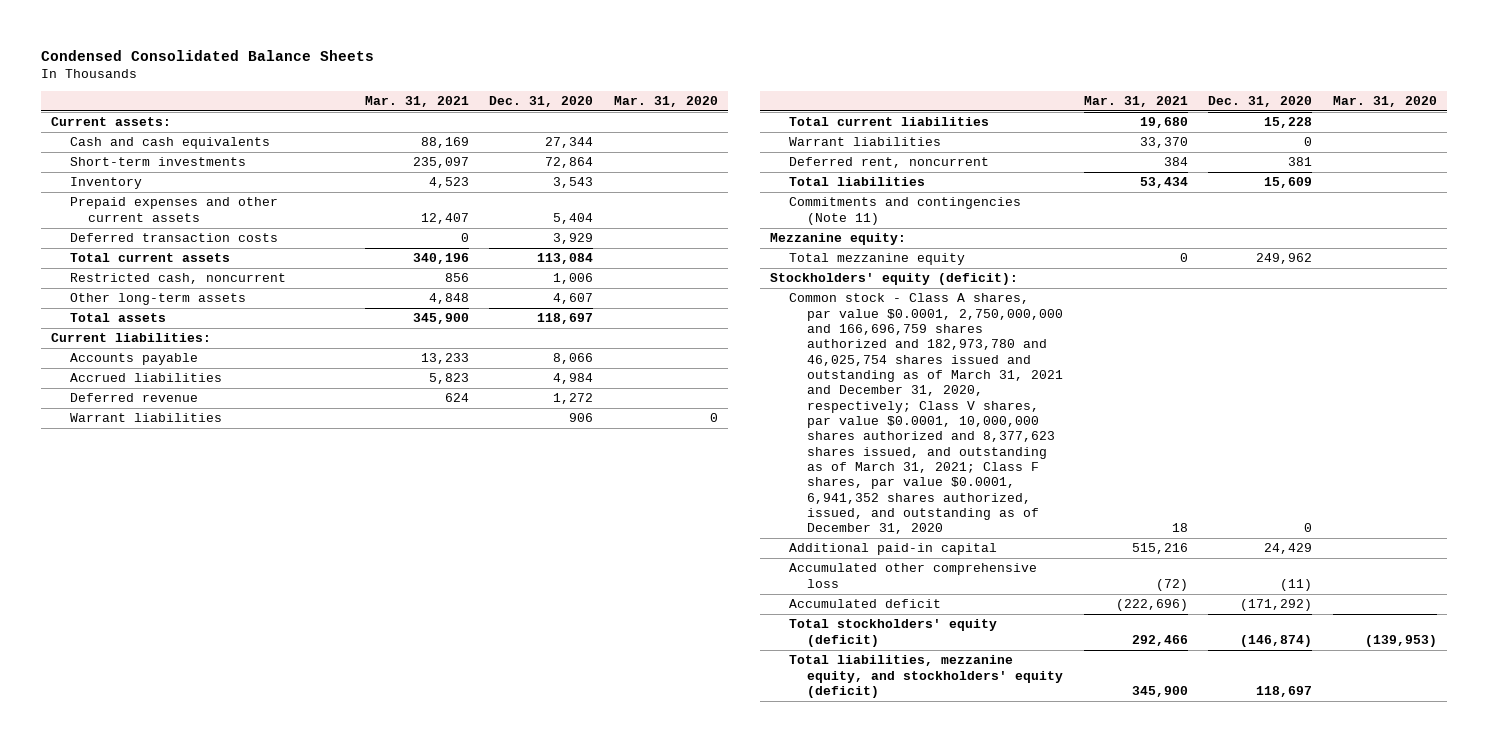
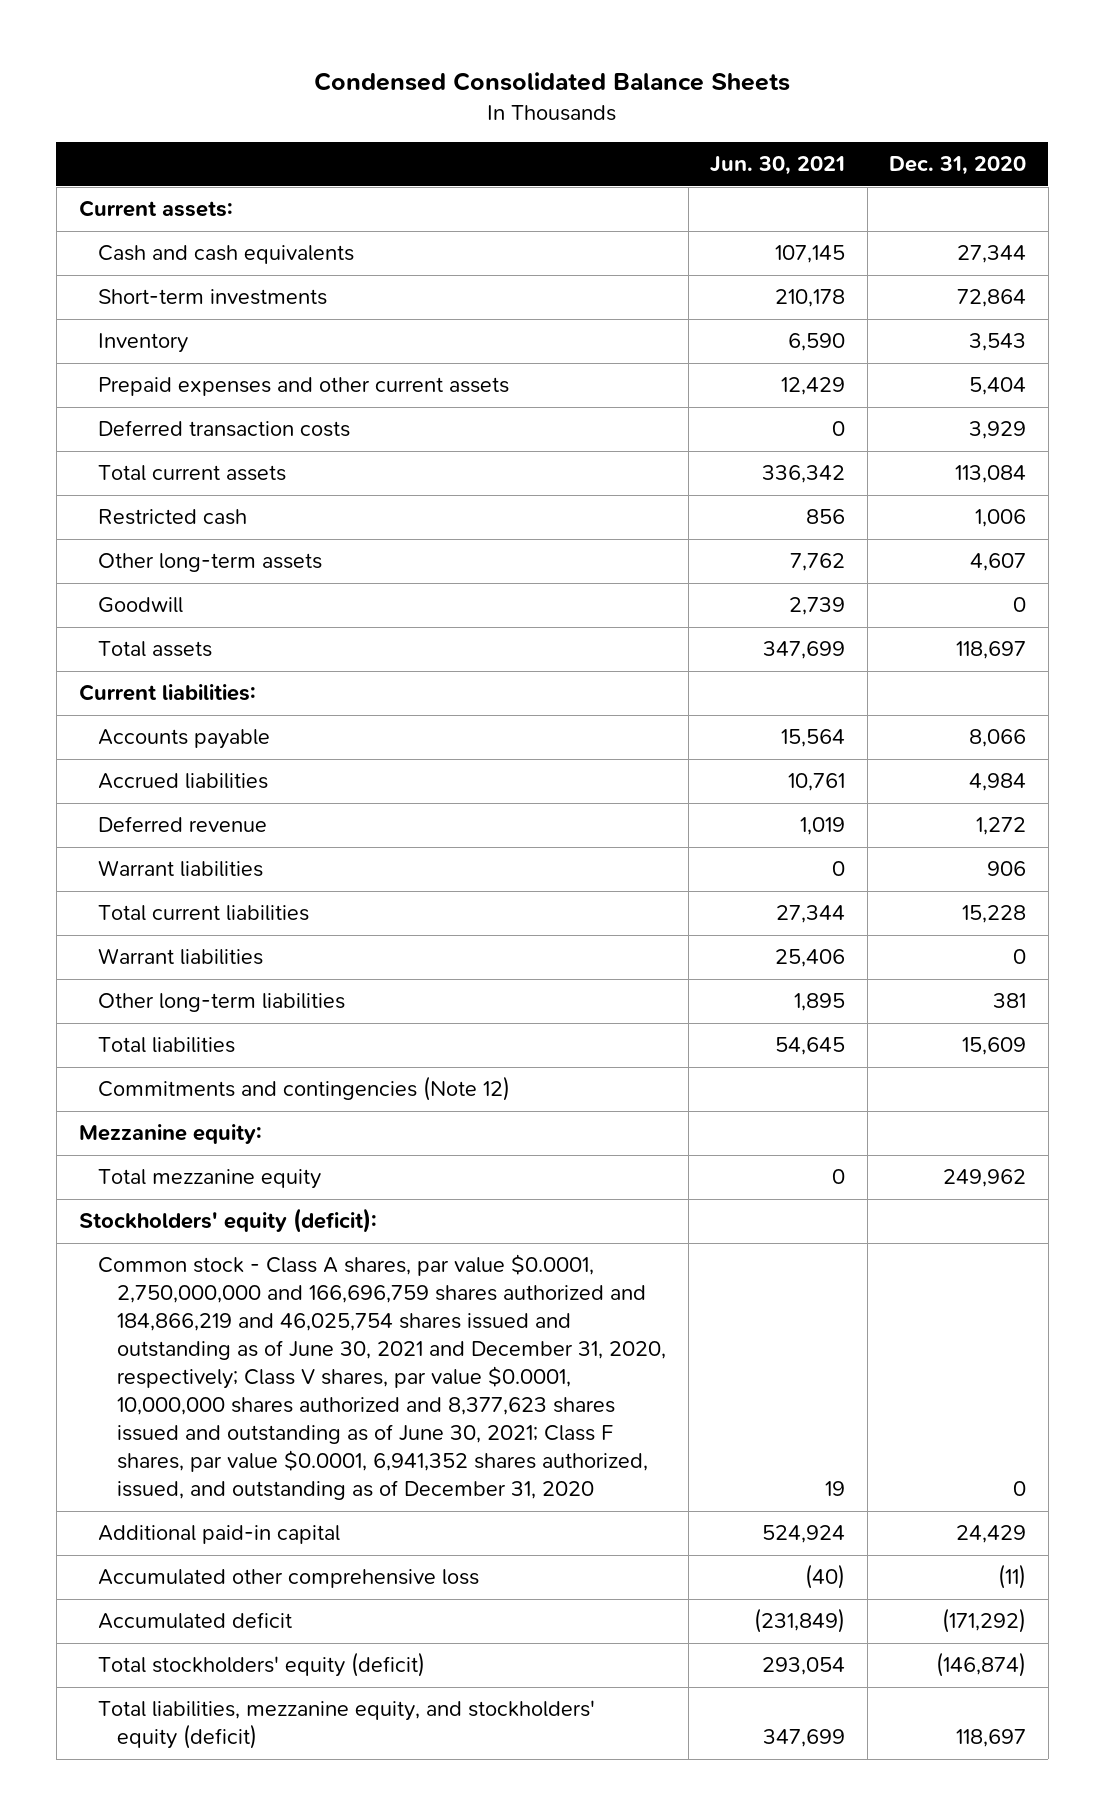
[364,96,469,108] Mar. 31, 2021 -> none
[613,96,718,108] Mar. 31, 2020 -> none
none -> [710,155,846,175] Jun. 30, 2021
[69,273,286,285] Restricted cash, noncurrent -> [97,509,247,526] Restricted cash
none -> [97,597,183,614] Goodwill
[788,157,989,169] Deferred rent, noncurrent -> [97,993,345,1013] Other long-term liabilities
[788,197,1021,225] Commitments and contingencies (Note 11) -> [97,1076,510,1102] Commitments and contingencies (Note 12)
[788,293,1064,535] Common stock - Class A shares, par value $0.0001, 2,750,000,000 and 166,696,759 shares authorized and 182,973,780 and 46,025,754 shares issued and outstanding as of March 31, 2021 and December 31, 2020, respectively; Class V shares, par value $0.0001, 10,000,000 shares authorized and 8,377,623 shares issued, and outstanding as of March 31, 2021; Class F shares, par value $0.0001, 6,941,352 shares authorized, issued, and outstanding as of December 31, 2020 -> [97,1254,667,1501] Common stock - Class A shares, par value $0.0001, 2,750,000,000 and 166,696,759 shares authorized and 184,866,219 and 46,025,754 shares issued and outstanding as of June 30, 2021 and December 31, 2020, respectively; Class V shares, par value $0.0001, 10,000,000 shares authorized and 8,377,623 shares issued and outstanding as of June 30, 2021; Class F shares, par value $0.0001, 6,941,352 shares authorized, issued, and outstanding as of December 31, 2020

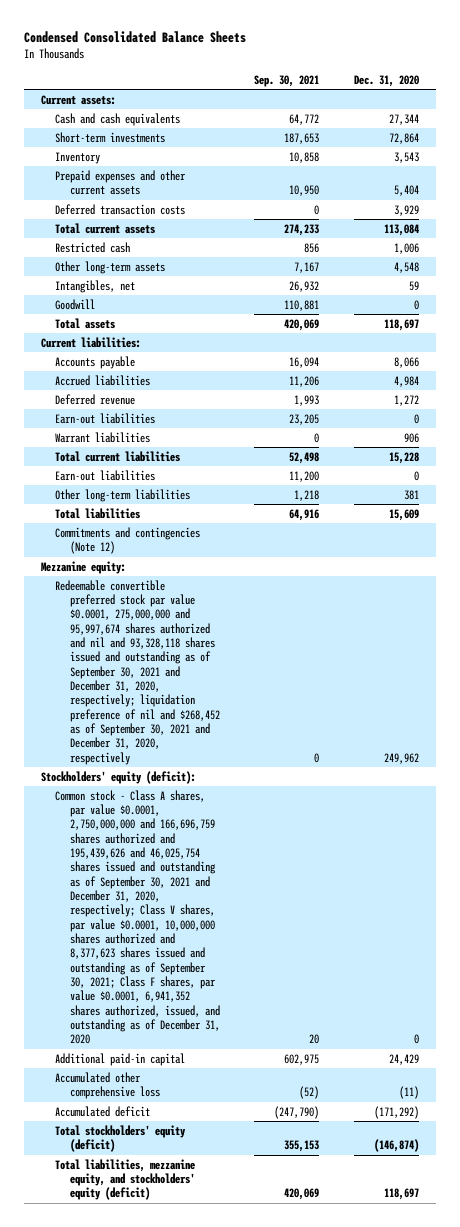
[710,155,846,175] Jun. 30, 2021 -> none
none -> [254,74,320,87] Sep. 30, 2021
[970,553,1027,572] 4,607 -> [393,261,419,273] 4,548
none -> [55,279,136,293] Intangibles, net
none -> [55,412,156,424] Earn-out liabilities
[97,948,263,966] Warrant liabilities -> none
none -> [55,469,156,481] Earn-out liabilities
[97,1169,321,1190] Total mezzanine equity -> [55,579,221,765] Redeemable convertible preferred stock par value $0.0001, 275,000,000 and 95,997,674 shares authorized and nil and 93,328,118 shares issued and outstanding as of September 30, 2021 and December 31, 2020, respectively; liquidation preference of nil and $268,452 as of September 30, 2021 and December 31, 2020, respectively
[97,1254,667,1501] Common stock - Class A shares, par value $0.0001, 2,750,000,000 and 166,696,759 shares authorized and 184,866,219 and 46,025,754 shares issued and outstanding as of June 30, 2021 and December 31, 2020, respectively; Class V shares, par value $0.0001, 10,000,000 shares authorized and 8,377,623 shares issued and outstanding as of June 30, 2021; Class F shares, par value $0.0001, 6,941,352 shares authorized, issued, and outstanding as of December 31, 2020 -> [55,789,221,1045] Common stock - Class A shares, par value $0.0001, 2,750,000,000 and 166,696,759 shares authorized and 195,439,626 and 46,025,754 shares issued and outstanding as of September 30, 2021 and December 31, 2020, respectively; Class V shares, par value $0.0001, 10,000,000 shares authorized and 8,377,623 shares issued and outstanding as of September 30, 2021; Class F shares, par value $0.0001, 6,941,352 shares authorized, issued, and outstanding as of December 31, 2020

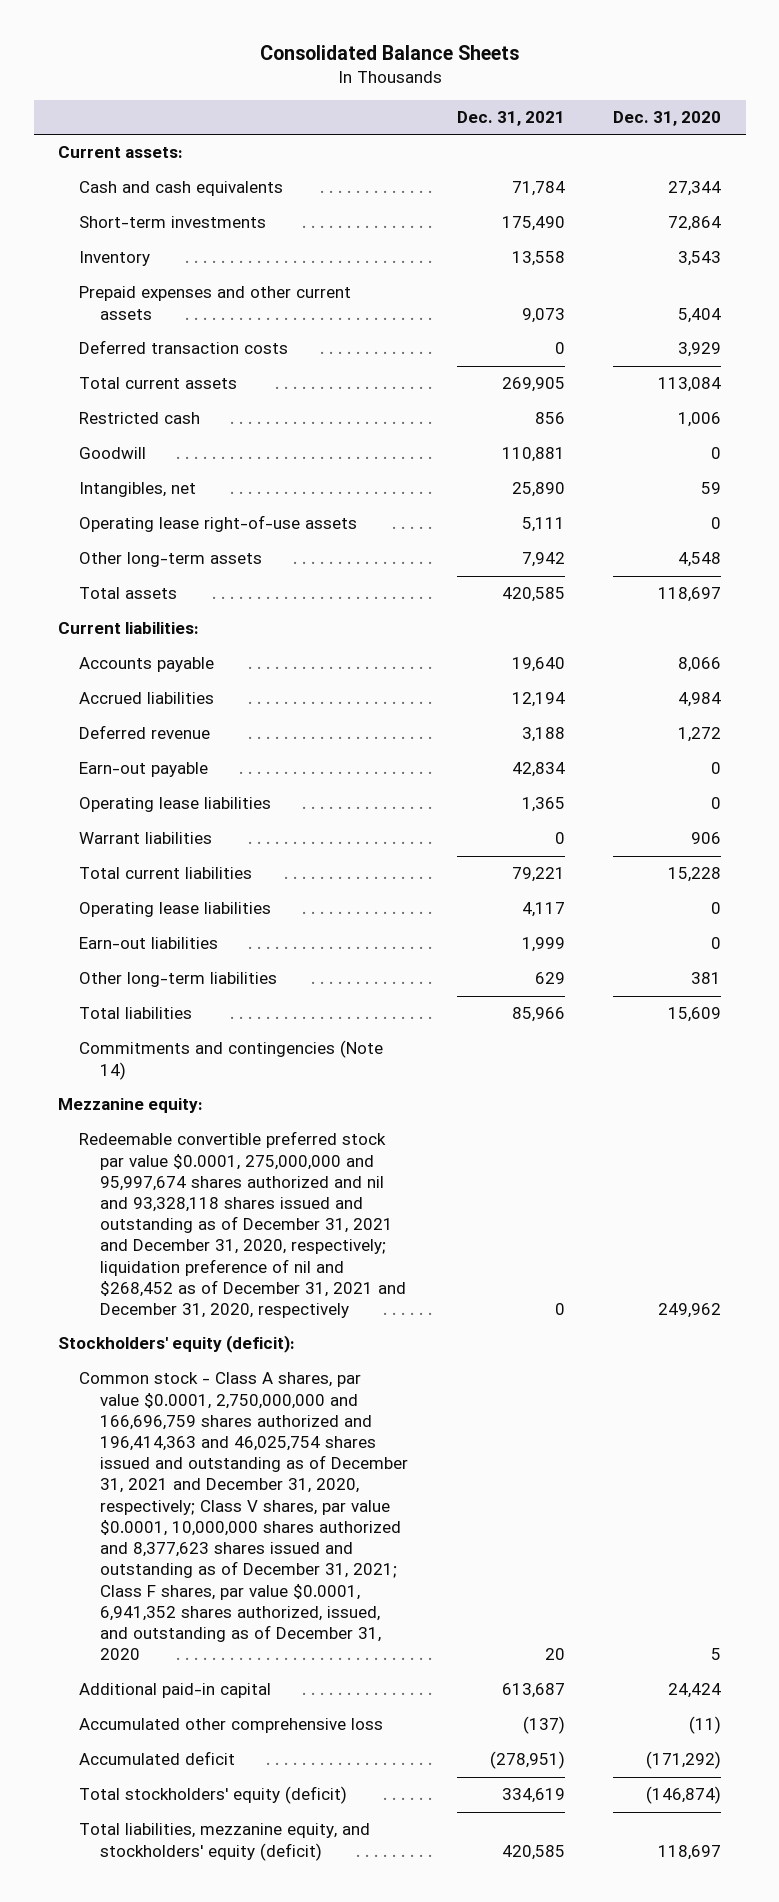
[23,31,246,44] Condensed Consolidated Balance Sheets -> [259,44,519,60] Consolidated Balance Sheets
[254,74,320,87] Sep. 30, 2021 -> none
none -> [456,110,565,126] Dec. 31, 2021
[55,279,136,293] Intangibles, net -> [78,482,196,498] Intangibles, net
none -> [78,515,357,533] Operating lease right-of-use assets
[55,260,166,274] Other long-term assets -> [78,552,262,568] Other long-term assets
[55,412,156,424] Earn-out liabilities -> [78,762,208,778] Earn-out payable
none -> [78,797,271,813] Operating lease liabilities
none -> [78,902,271,918] Operating lease liabilities
[55,526,201,555] Commitments and contingencies (Note 12) -> [78,1040,383,1080] Commitments and contingencies (Note 14)
[55,579,221,765] Redeemable convertible preferred stock par value $0.0001, 275,000,000 and 95,997,674 shares authorized and nil and 93,328,118 shares issued and outstanding as of September 30, 2021 and December 31, 2020, respectively; liquidation preference of nil and $268,452 as of September 30, 2021 and December 31, 2020, respectively -> [78,1131,406,1319] Redeemable convertible preferred stock par value $0.0001, 275,000,000 and 95,997,674 shares authorized and nil and 93,328,118 shares issued and outstanding as of December 31, 2021 and December 31, 2020, respectively; liquidation preference of nil and $268,452 as of December 31, 2021 and December 31, 2020, respectively
[55,789,221,1045] Common stock - Class A shares, par value $0.0001, 2,750,000,000 and 166,696,759 shares authorized and 195,439,626 and 46,025,754 shares issued and outstanding as of September 30, 2021 and December 31, 2020, respectively; Class V shares, par value $0.0001, 10,000,000 shares authorized and 8,377,623 shares issued and outstanding as of September 30, 2021; Class F shares, par value $0.0001, 6,941,352 shares authorized, issued, and outstanding as of December 31, 2020 -> [78,1372,408,1661] Common stock - Class A shares, par value $0.0001, 2,750,000,000 and 166,696,759 shares authorized and 196,414,363 and 46,025,754 shares issued and outstanding as of December 31, 2021 and December 31, 2020, respectively; Class V shares, par value $0.0001, 10,000,000 shares authorized and 8,377,623 shares issued and outstanding as of December 31, 2021; Class F shares, par value $0.0001, 6,941,352 shares authorized, issued, and outstanding as of December 31, 2020
[413,1034,419,1045] 0 -> [711,1648,722,1661] 5
[388,1053,419,1065] 24,429 -> [668,1683,722,1699] 24,424

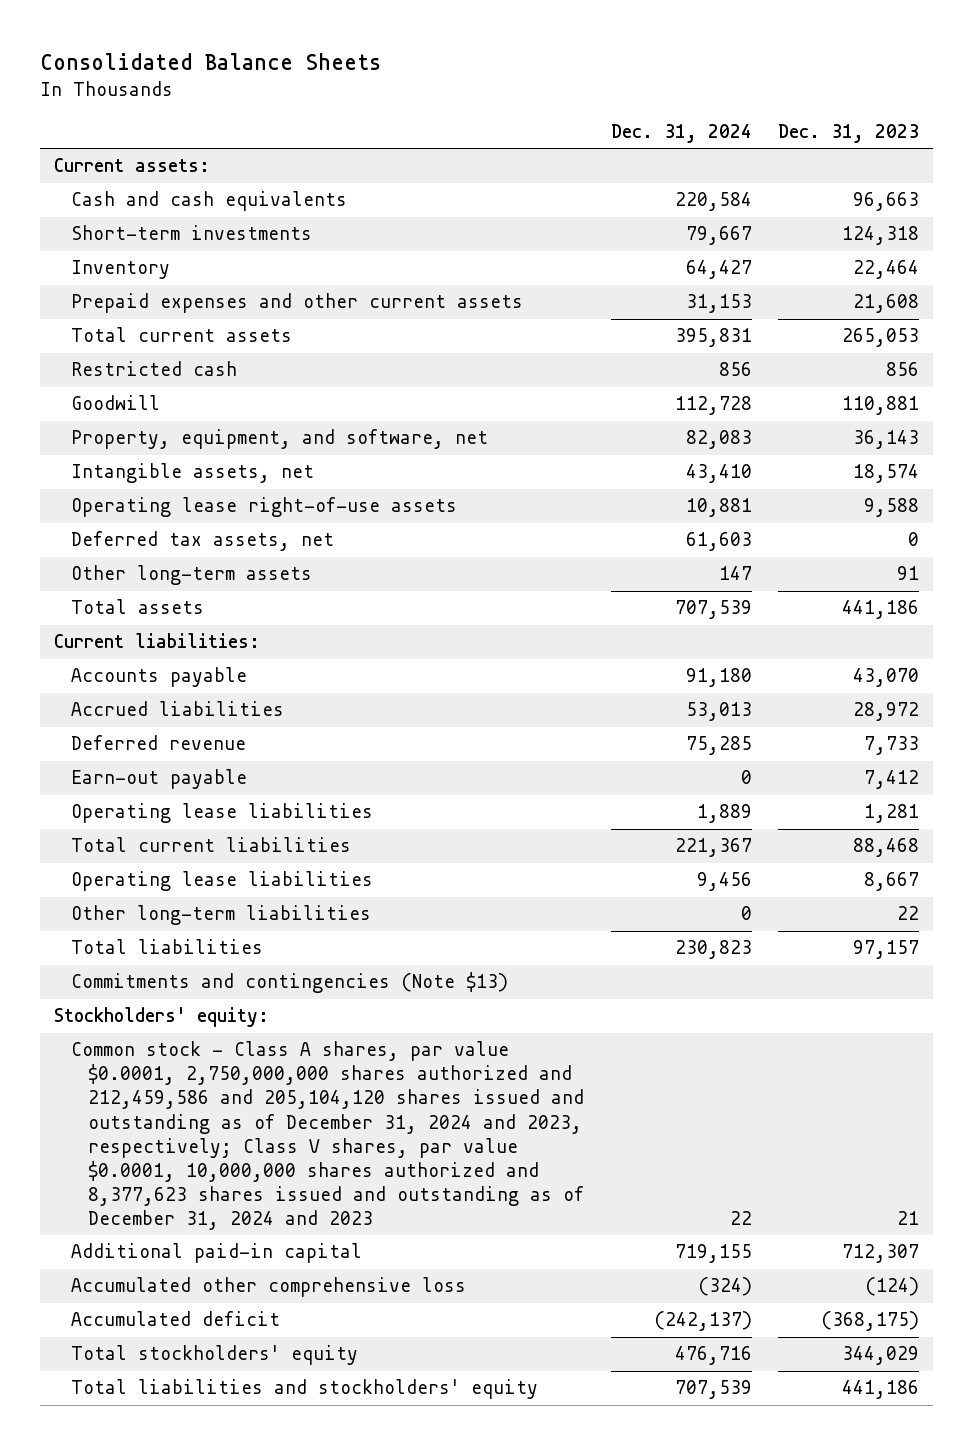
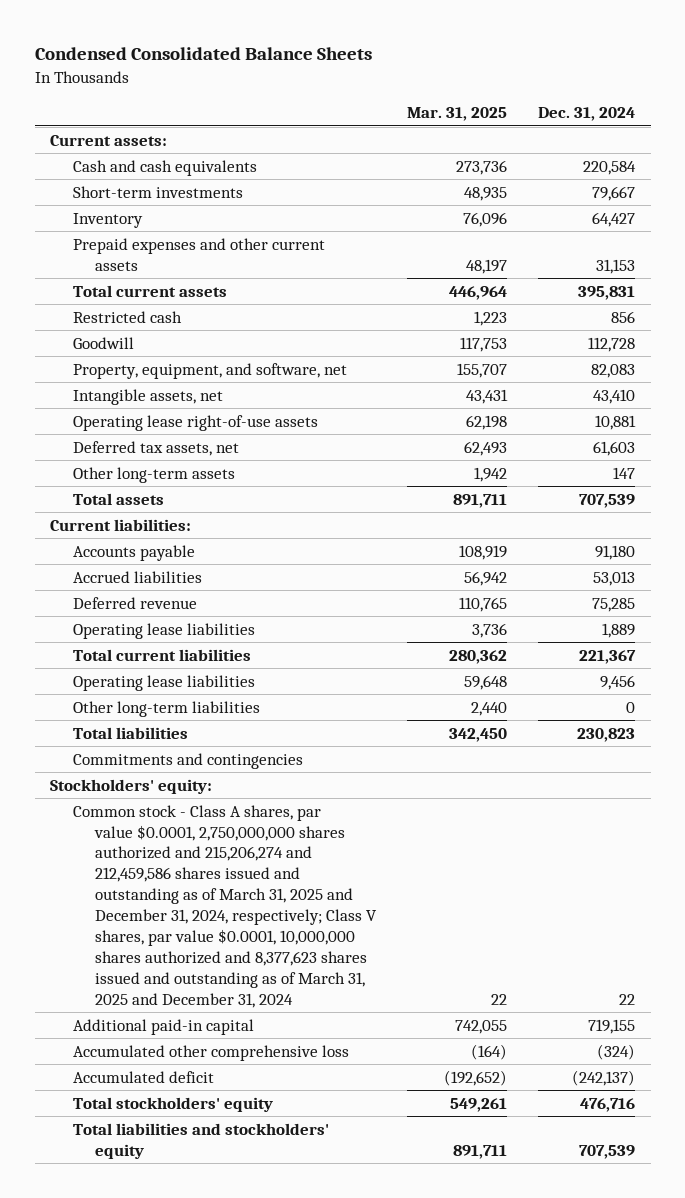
[40,52,382,70] Consolidated Balance Sheets -> [34,47,372,61] Condensed Consolidated Balance Sheets
[778,124,920,144] Dec. 31, 2023 -> none
none -> [406,107,507,122] Mar. 31, 2025
[70,769,247,790] Earn-out payable -> none
[70,972,508,994] Commitments and contingencies (Note $13) -> [72,752,303,769] Commitments and contingencies
[70,1041,585,1230] Common stock - Class A shares, par value $0.0001, 2,750,000,000 shares authorized and 212,459,586 and 205,104,120 shares issued and outstanding as of December 31, 2024 and 2023, respectively; Class V shares, par value $0.0001, 10,000,000 shares authorized and 8,377,623 shares issued and outstanding as of December 31, 2024 and 2023 -> [72,804,377,1008] Common stock - Class A shares, par value $0.0001, 2,750,000,000 shares authorized and 215,206,274 and 212,459,586 shares issued and outstanding as of March 31, 2025 and December 31, 2024, respectively; Class V shares, par value $0.0001, 10,000,000 shares authorized and 8,377,623 shares issued and outstanding as of March 31, 2025 and December 31, 2024

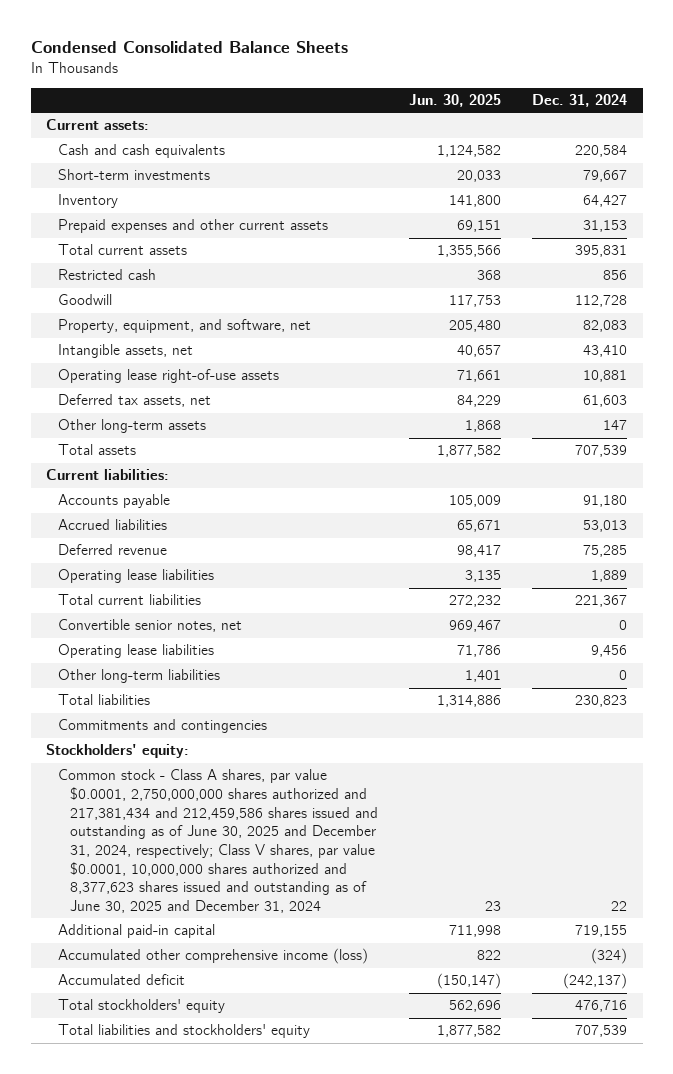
[406,107,507,122] Mar. 31, 2025 -> none
none -> [408,94,501,108] Jun. 30, 2025
none -> [57,619,242,633] Convertible senior notes, net
[72,804,377,1008] Common stock - Class A shares, par value $0.0001, 2,750,000,000 shares authorized and 215,206,274 and 212,459,586 shares issued and outstanding as of March 31, 2025 and December 31, 2024, respectively; Class V shares, par value $0.0001, 10,000,000 shares authorized and 8,377,623 shares issued and outstanding as of March 31, 2025 and December 31, 2024 -> [57,769,378,914] Common stock - Class A shares, par value $0.0001, 2,750,000,000 shares authorized and 217,381,434 and 212,459,586 shares issued and outstanding as of June 30, 2025 and December 31, 2024, respectively; Class V shares, par value $0.0001, 10,000,000 shares authorized and 8,377,623 shares issued and outstanding as of June 30, 2025 and December 31, 2024
[72,1044,349,1061] Accumulated other comprehensive loss -> [57,948,368,965] Accumulated other comprehensive income (loss)

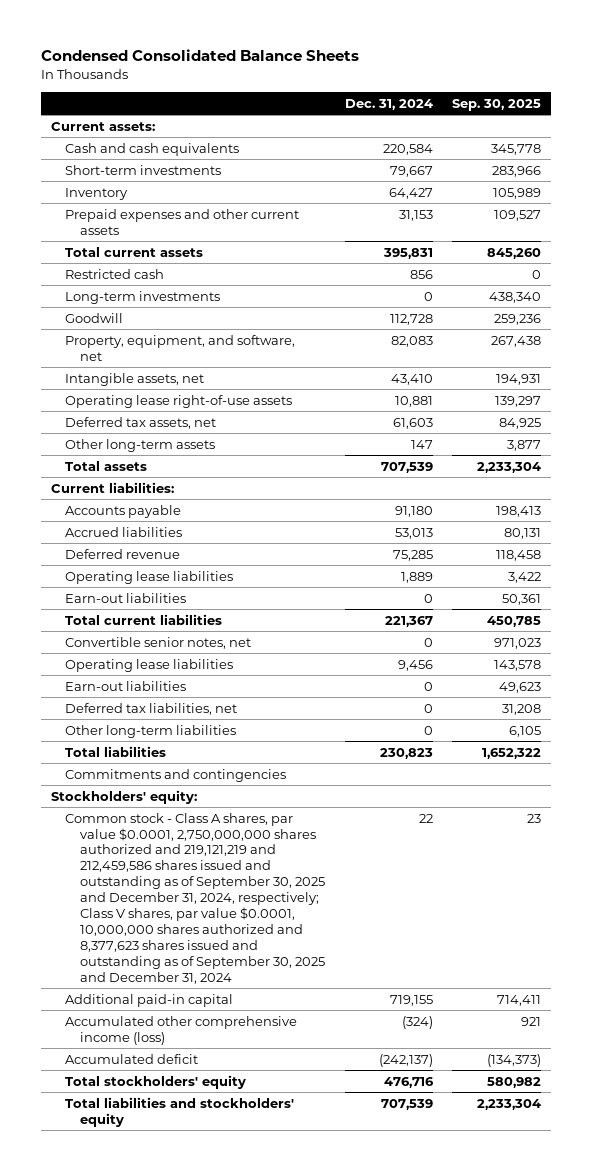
[408,94,501,108] Jun. 30, 2025 -> none
none -> [452,98,542,111] Sep. 30, 2025
none -> [65,290,221,304] Long-term investments
none -> [65,592,187,603] Earn-out liabilities
none -> [65,680,187,691] Earn-out liabilities
none -> [65,702,238,715] Deferred tax liabilities, net
[57,769,378,914] Common stock - Class A shares, par value $0.0001, 2,750,000,000 shares authorized and 217,381,434 and 212,459,586 shares issued and outstanding as of June 30, 2025 and December 31, 2024, respectively; Class V shares, par value $0.0001, 10,000,000 shares authorized and 8,377,623 shares issued and outstanding as of June 30, 2025 and December 31, 2024 -> [65,812,325,984] Common stock - Class A shares, par value $0.0001, 2,750,000,000 shares authorized and 219,121,219 and 212,459,586 shares issued and outstanding as of September 30, 2025 and December 31, 2024, respectively; Class V shares, par value $0.0001, 10,000,000 shares authorized and 8,377,623 shares issued and outstanding as of September 30, 2025 and December 31, 2024

